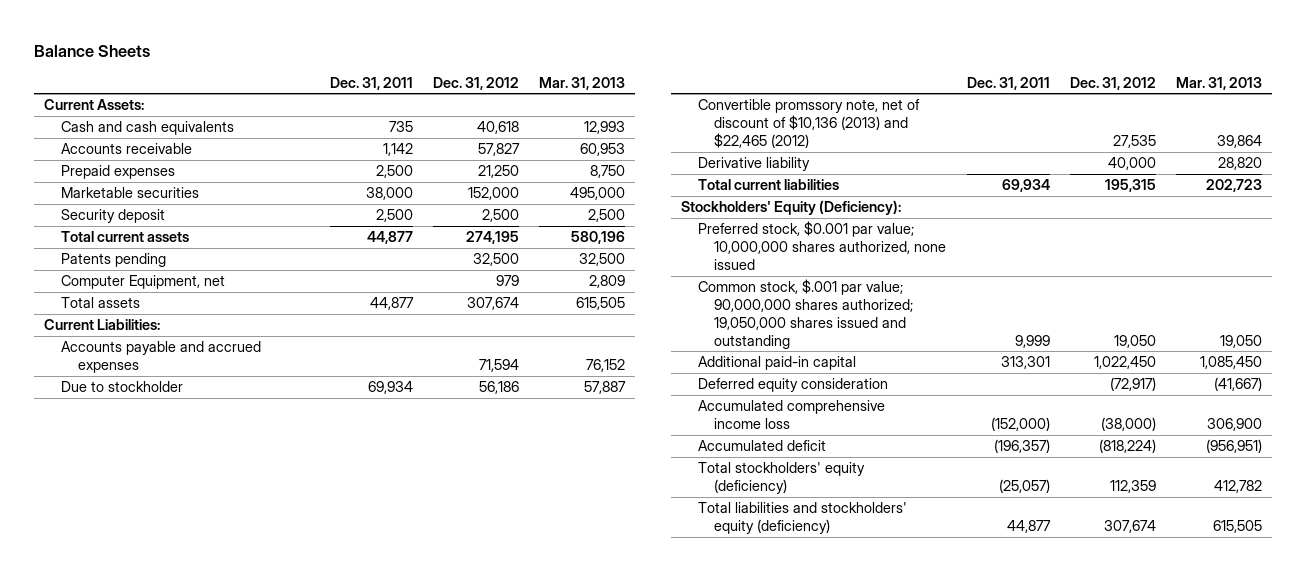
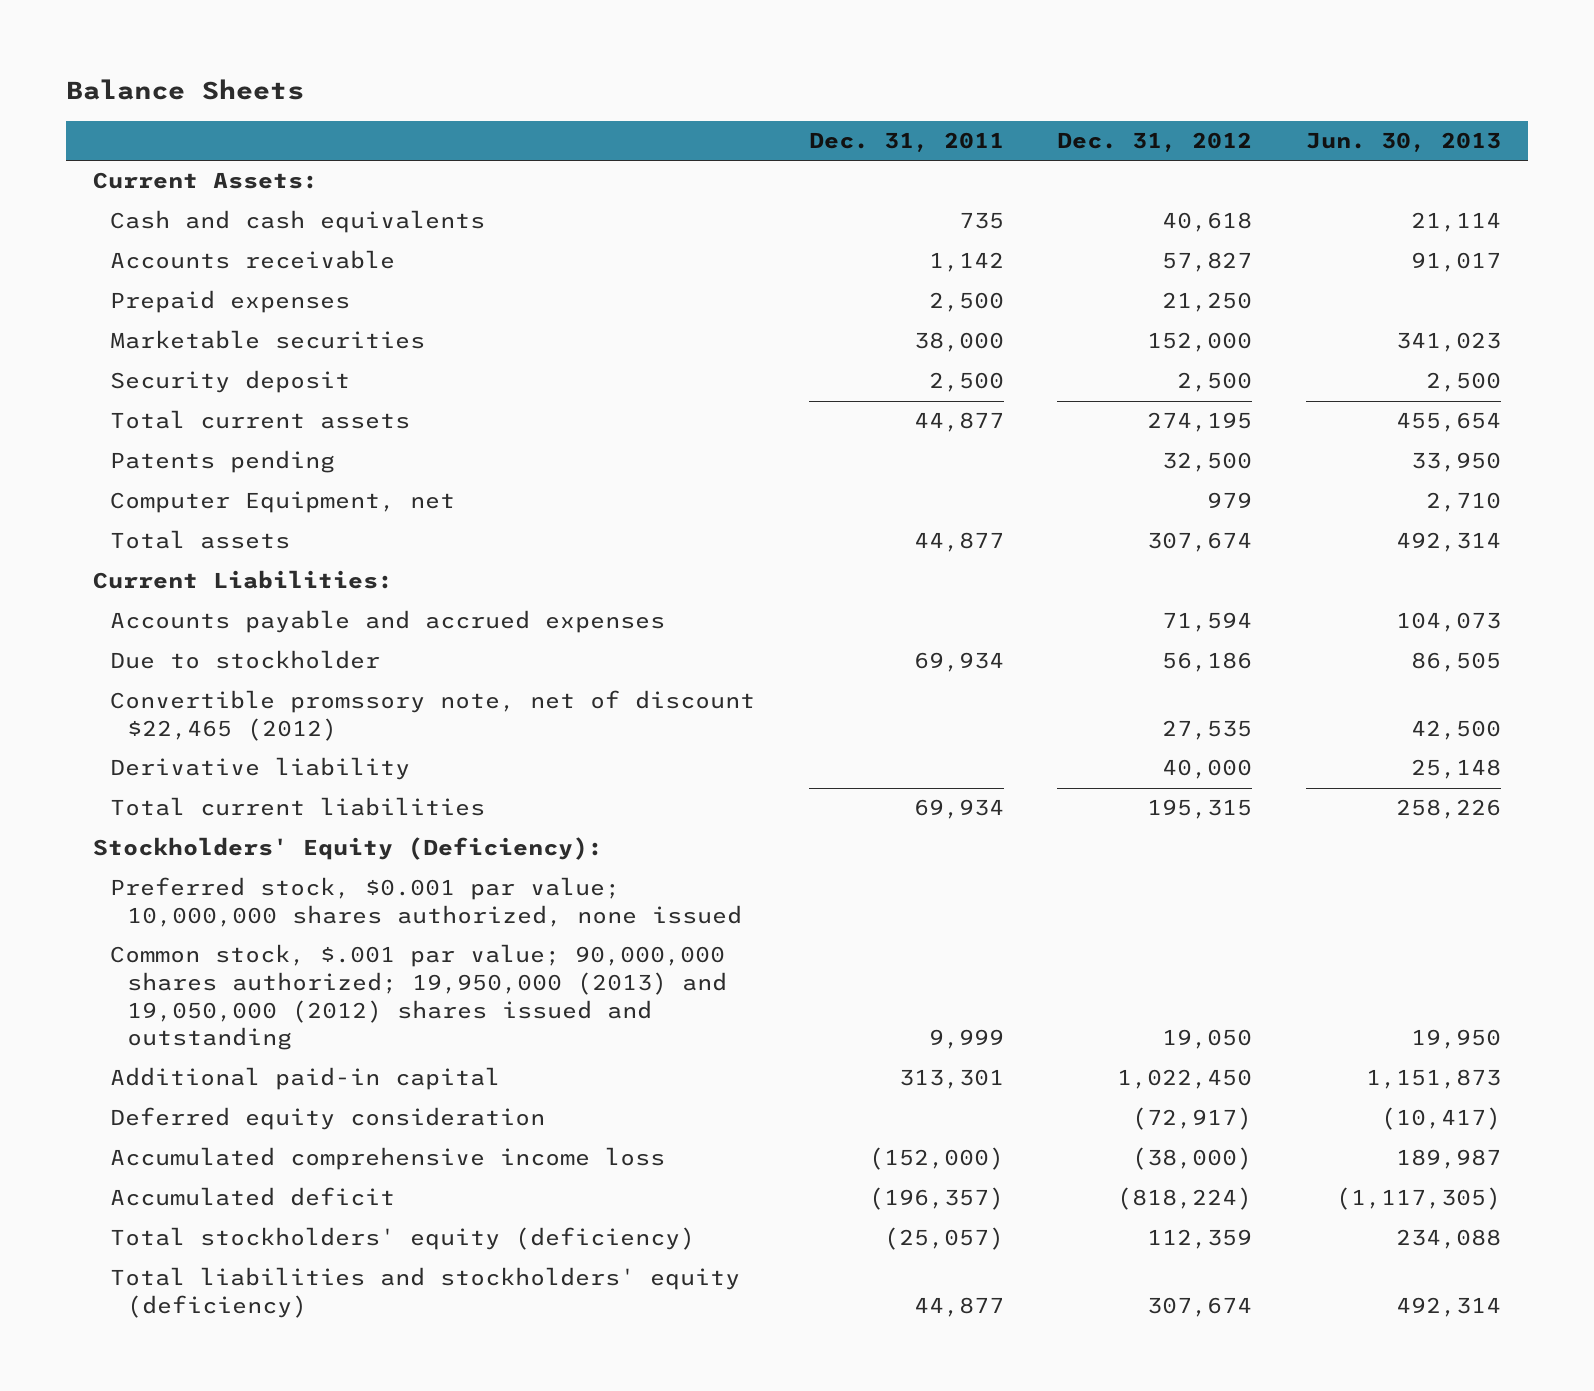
[539,76,626,90] Mar. 31, 2013 -> none
none -> [1306,131,1502,152] Jun. 30, 2013
[697,99,920,148] Convertible promssory note, net of discount of $10,136 (2013) and $22,465 (2012) -> [109,690,755,741] Convertible promssory note, net of discount $22,465 (2012)
[697,279,914,349] Common stock, $.001 par value; 90,000,000 shares authorized; 19,050,000 shares issued and outstanding -> [109,944,728,1051] Common stock, $.001 par value; 90,000,000 shares authorized; 19,950,000 (2013) and 19,050,000 (2012) shares issued and outstanding

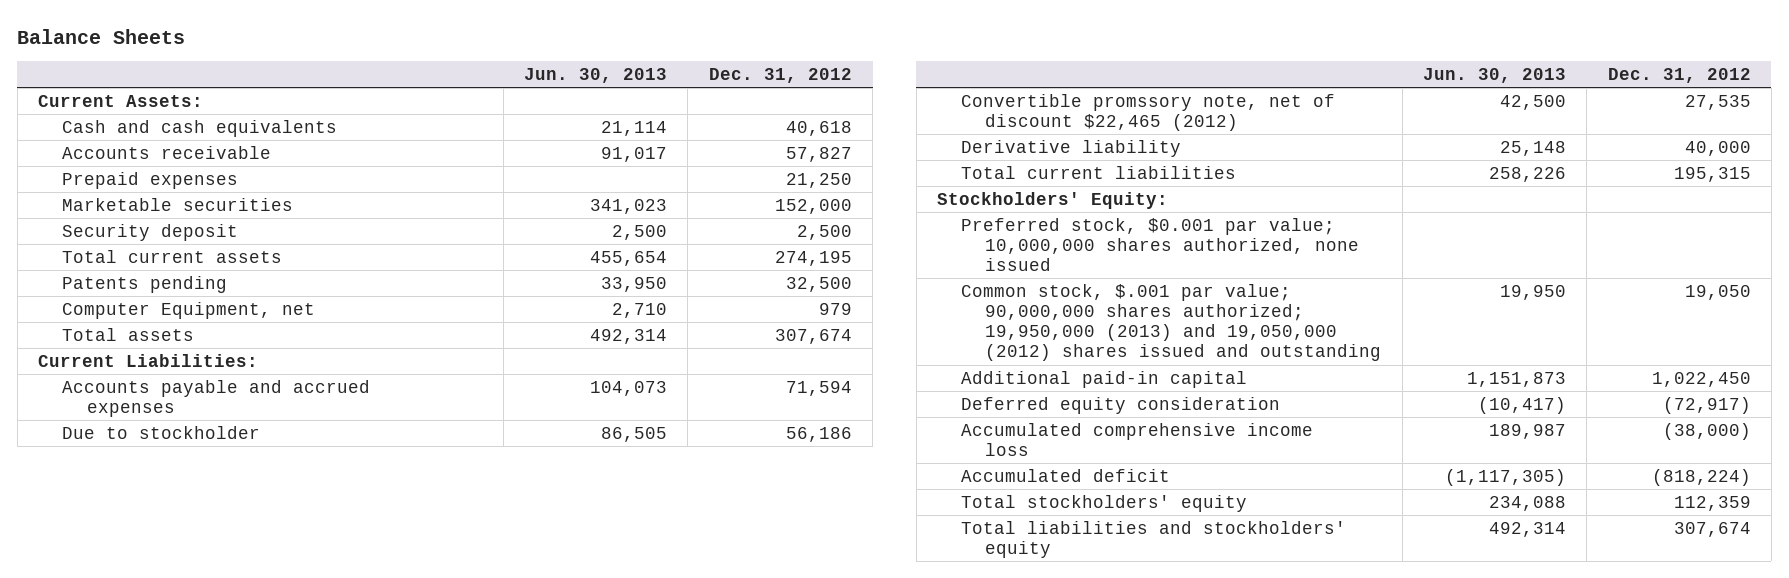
[808,131,1004,152] Dec. 31, 2011 -> none
[92,837,603,861] Stockholders' Equity (Deficiency): -> [936,191,1168,209] Stockholders' Equity:
[109,1227,695,1251] Total stockholders' equity (deficiency) -> [961,494,1248,512] Total stockholders' equity
[109,1267,740,1318] Total liabilities and stockholders' equity (deficiency) -> [961,520,1347,558] Total liabilities and stockholders' equity

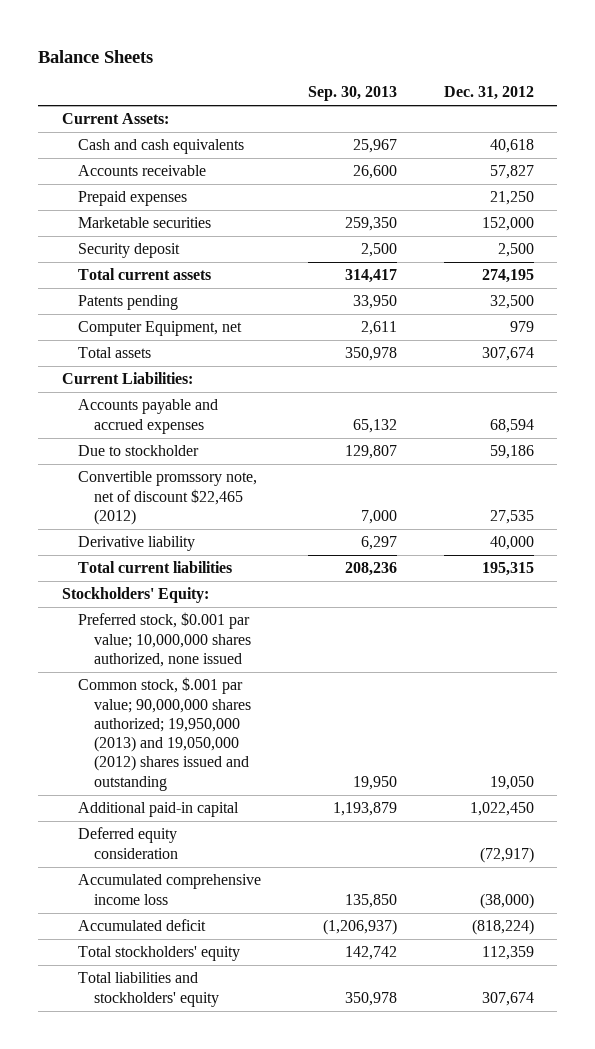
[524,68,668,84] Jun. 30, 2013 -> none
none -> [307,85,397,101] Sep. 30, 2013
[785,380,852,396] 71,594 -> [489,418,534,433] 68,594
[785,426,852,442] 56,186 -> [489,445,534,460] 59,186

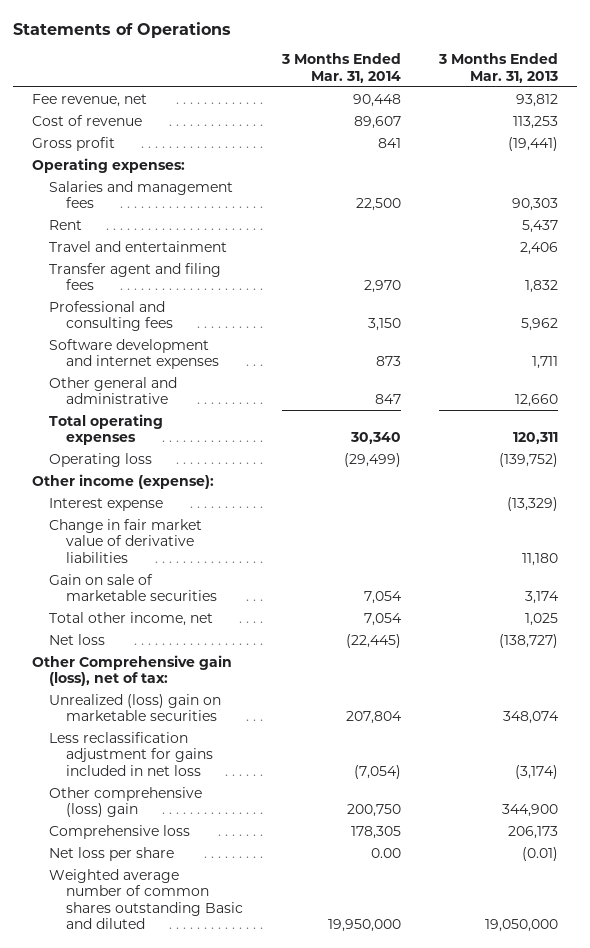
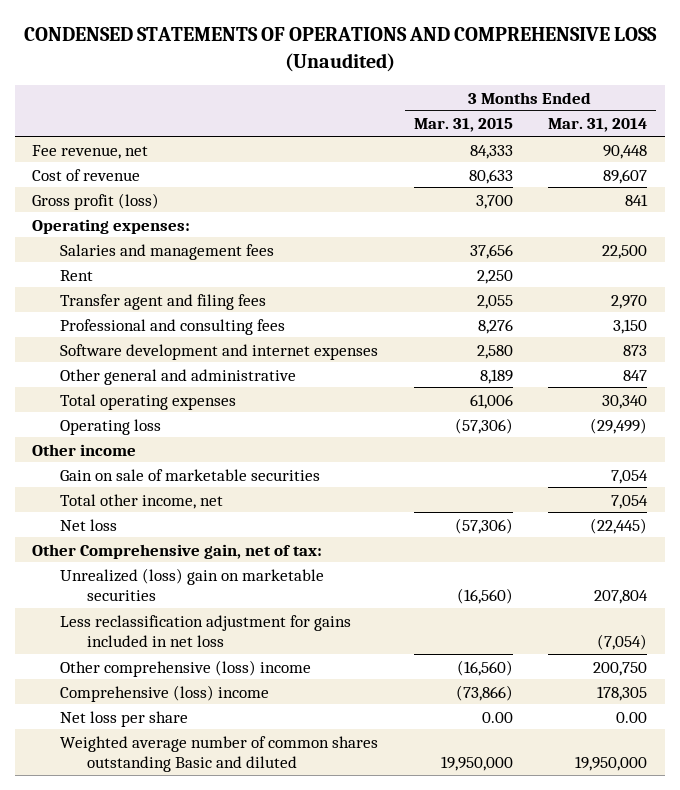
[13,21,232,38] Statements of Operations -> [23,27,657,72] CONDENSED STATEMENTS OF OPERATIONS AND COMPREHENSIVE LOSS (Unaudited)
[437,53,558,83] 3 Months Ended Mar. 31, 2013 -> none
none -> [413,118,513,133] Mar. 31, 2015
[32,136,116,151] Gross profit -> [32,192,160,210] Gross profit (loss)
[49,240,228,252] Travel and entertainment -> none
[49,497,164,511] Interest expense -> none
[49,518,203,563] Change in fair market value of derivative liabilities -> none
[32,473,215,489] Other income (expense): -> [32,443,137,456] Other income
[32,654,233,687] Other Comprehensive gain (loss), net of tax: -> [32,543,323,559] Other Comprehensive gain, net of tax:
[49,786,203,818] Other comprehensive (loss) gain -> [59,659,311,677] Other comprehensive (loss) income
[49,824,191,839] Comprehensive loss -> [59,684,269,702] Comprehensive (loss) income

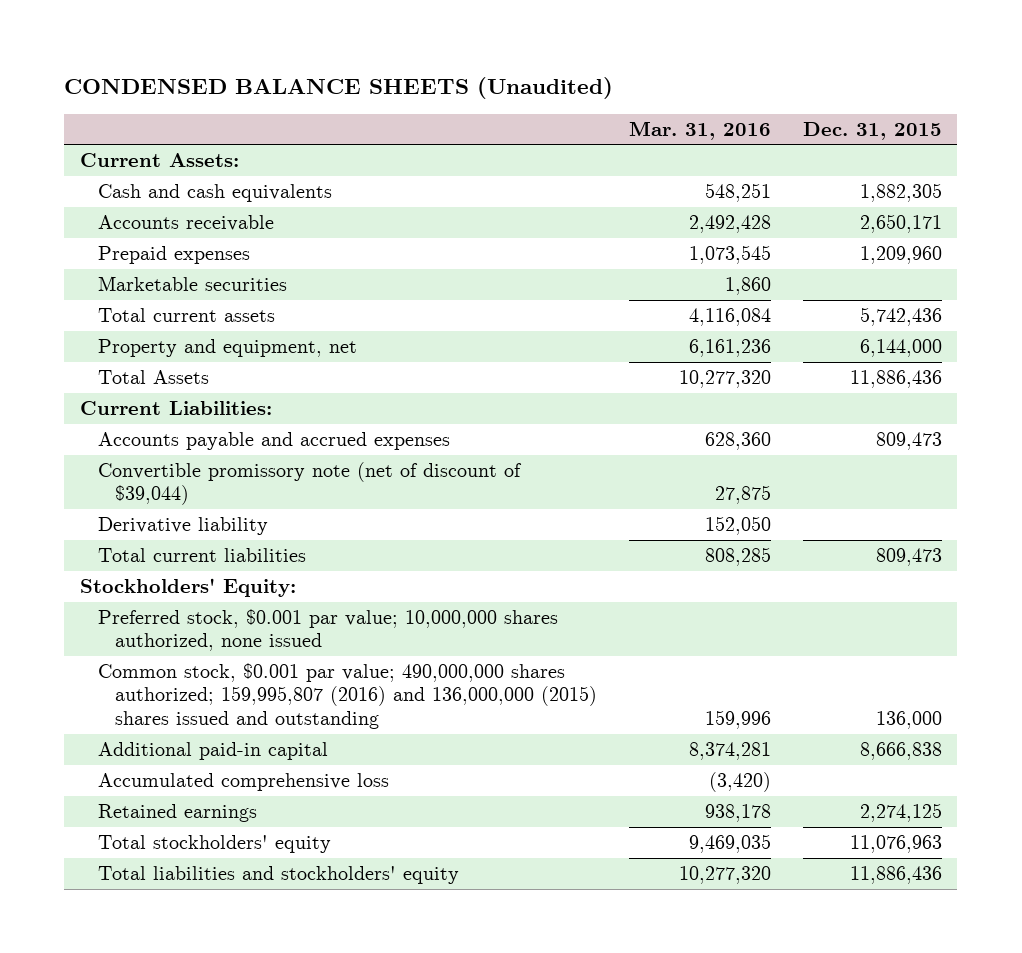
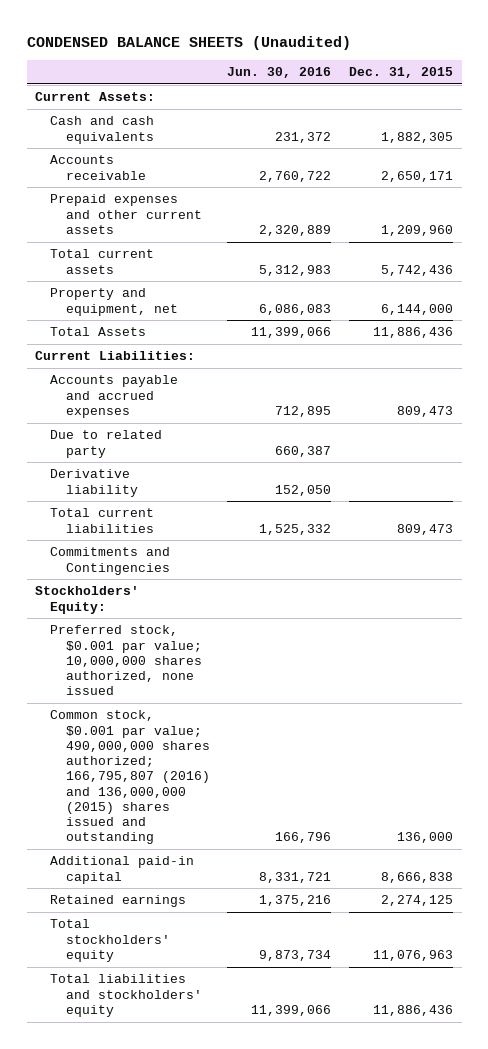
[628,120,771,140] Mar. 31, 2016 -> none
none -> [227,67,332,79] Jun. 30, 2016
[97,275,287,291] Marketable securities -> none
[97,245,250,264] Prepaid expenses -> [50,194,202,234] Prepaid expenses and other current assets
[97,461,522,506] Convertible promissory note (net of discount of $39,044) -> none
none -> [50,430,163,458] Due to related party
none -> [50,547,171,575] Commitments and Contingencies
[97,662,598,729] Common stock, $0.001 par value; 490,000,000 shares authorized; 159,995,807 (2016) and 136,000,000 (2015) shares issued and outstanding -> [50,710,210,845] Common stock, $0.001 par value; 490,000,000 shares authorized; 166,795,807 (2016) and 136,000,000 (2015) shares issued and outstanding
[97,772,389,791] Accumulated comprehensive loss -> none

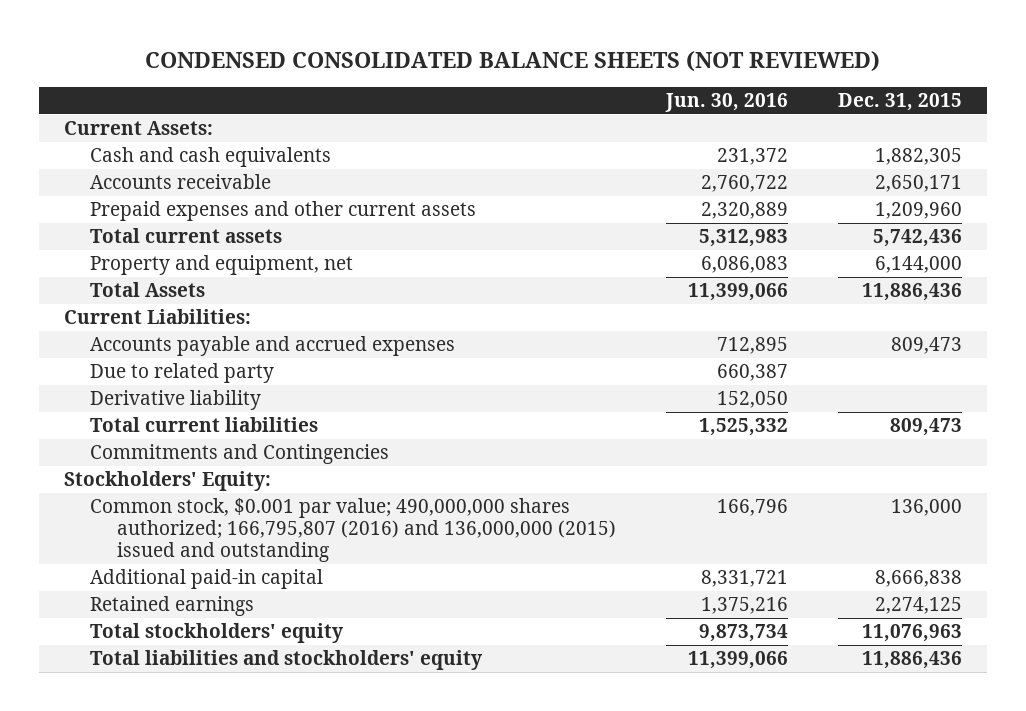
[26,35,351,50] CONDENSED BALANCE SHEETS (Unaudited) -> [144,51,880,73] CONDENSED CONSOLIDATED BALANCE SHEETS (NOT REVIEWED)
[50,625,202,696] Preferred stock, $0.001 par value; 10,000,000 shares authorized, none issued -> none
[50,710,210,845] Common stock, $0.001 par value; 490,000,000 shares authorized; 166,795,807 (2016) and 136,000,000 (2015) shares issued and outstanding -> [90,498,616,563] Common stock, $0.001 par value; 490,000,000 shares authorized; 166,795,807 (2016) and 136,000,000 (2015) issued and outstanding

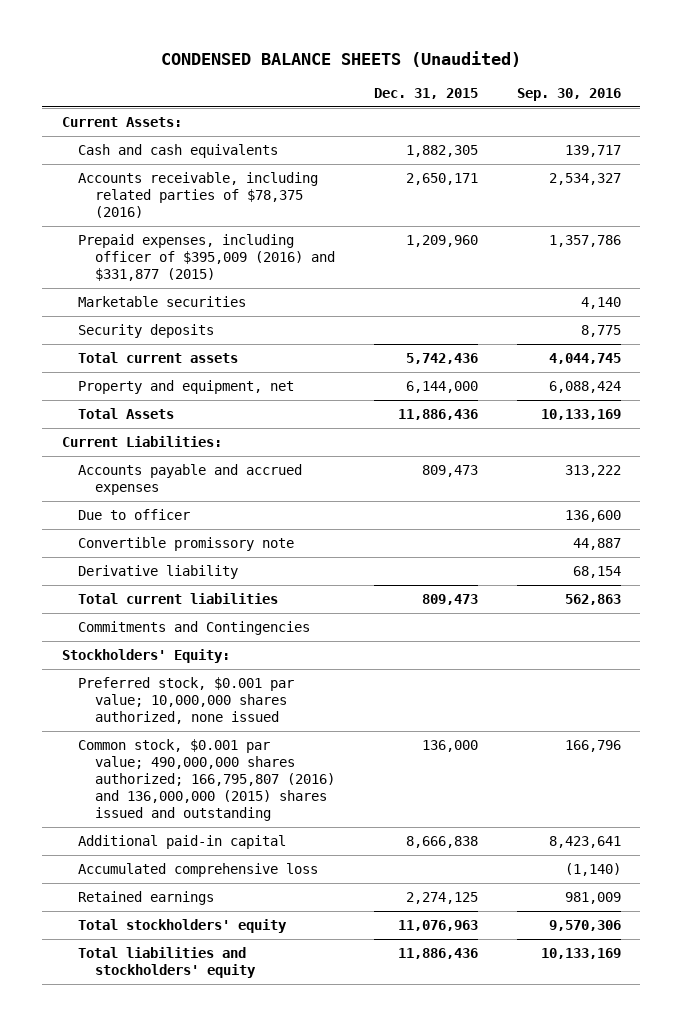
[144,51,880,73] CONDENSED CONSOLIDATED BALANCE SHEETS (NOT REVIEWED) -> [161,50,522,67] CONDENSED BALANCE SHEETS (Unaudited)
[664,93,788,113] Jun. 30, 2016 -> none
none -> [516,87,621,101] Sep. 30, 2016
[90,174,272,190] Accounts receivable -> [78,172,319,218] Accounts receivable, including related parties of $78,375 (2016)
[90,201,477,222] Prepaid expenses and other current assets -> [78,234,336,281] Prepaid expenses, including officer of $395,009 (2016) and $331,877 (2015)
none -> [78,296,247,308] Marketable securities
none -> [78,324,215,339] Security deposits
[90,363,275,384] Due to related party -> [78,509,191,521] Due to officer
none -> [78,537,295,552] Convertible promissory note
none -> [78,677,295,724] Preferred stock, $0.001 par value; 10,000,000 shares authorized, none issued
[90,498,616,563] Common stock, $0.001 par value; 490,000,000 shares authorized; 166,795,807 (2016) and 136,000,000 (2015) issued and outstanding -> [78,739,336,821] Common stock, $0.001 par value; 490,000,000 shares authorized; 166,795,807 (2016) and 136,000,000 (2015) shares issued and outstanding
none -> [78,863,319,878] Accumulated comprehensive loss

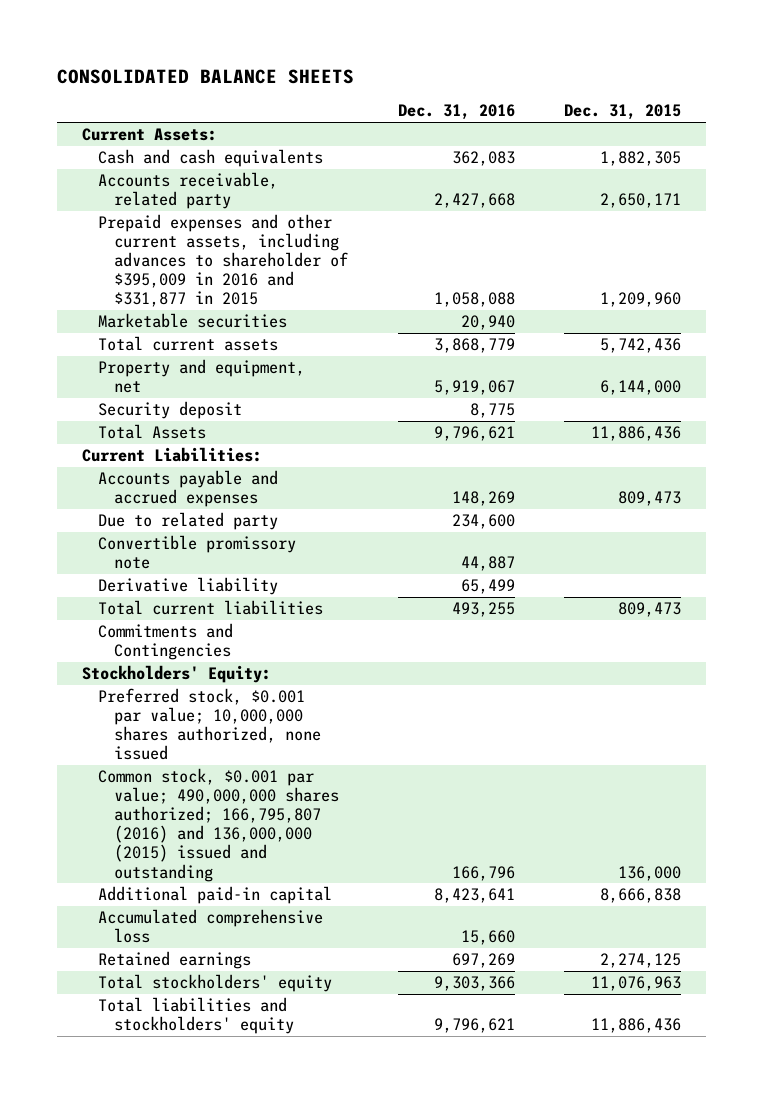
[161,50,522,67] CONDENSED BALANCE SHEETS (Unaudited) -> [56,68,354,84] CONSOLIDATED BALANCE SHEETS
[516,87,621,101] Sep. 30, 2016 -> none
none -> [397,104,515,121] Dec. 31, 2016
[78,172,319,218] Accounts receivable, including related parties of $78,375 (2016) -> [98,172,279,210] Accounts receivable, related party
[78,234,336,281] Prepaid expenses, including officer of $395,009 (2016) and $331,877 (2015) -> [98,214,349,308] Prepaid expenses and other current assets, including advances to shareholder of $395,009 in 2016 and $331,877 in 2015
[78,324,215,339] Security deposits -> none
none -> [98,401,243,420] Security deposit
[78,509,191,521] Due to officer -> [98,512,279,531] Due to related party
[78,739,336,821] Common stock, $0.001 par value; 490,000,000 shares authorized; 166,795,807 (2016) and 136,000,000 (2015) shares issued and outstanding -> [98,768,340,882] Common stock, $0.001 par value; 490,000,000 shares authorized; 166,795,807 (2016) and 136,000,000 (2015) issued and outstanding

